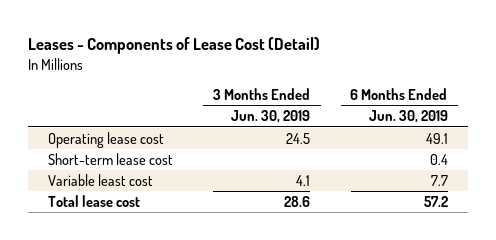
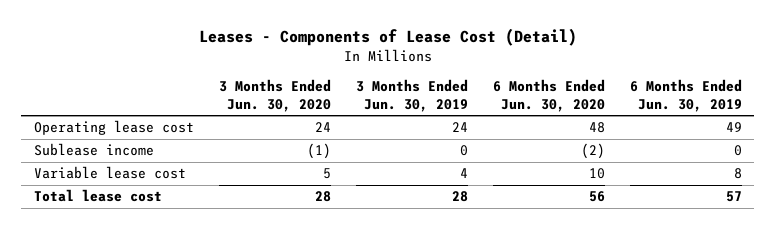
none -> [218,79,331,112] 3 Months Ended Jun. 30, 2020
none -> [492,79,605,112] 6 Months Ended Jun. 30, 2020
[48,152,174,165] Short-term lease cost -> none
[286,132,311,144] 24.5 -> [451,122,468,133] 24
[425,132,448,144] 49.1 -> [725,122,742,133] 49
none -> [33,143,154,157] Sublease income
[48,173,154,186] Variable least cost -> [33,166,186,180] Variable lease cost
[296,174,311,186] 4.1 -> [459,168,468,179] 4
[430,174,448,186] 7.7 -> [733,168,742,180] 8
[284,195,311,207] 28.6 -> [451,191,468,203] 28
[423,195,448,207] 57.2 -> [725,191,742,203] 57

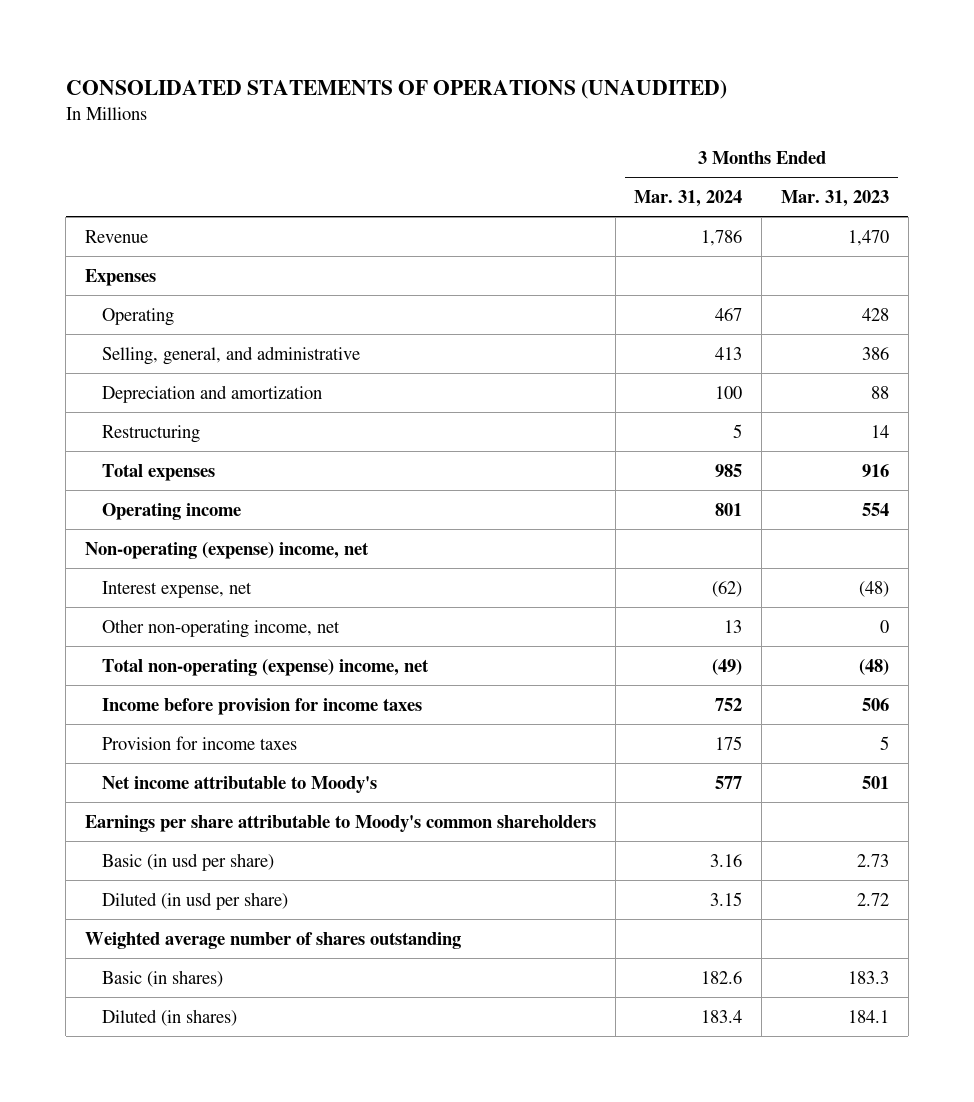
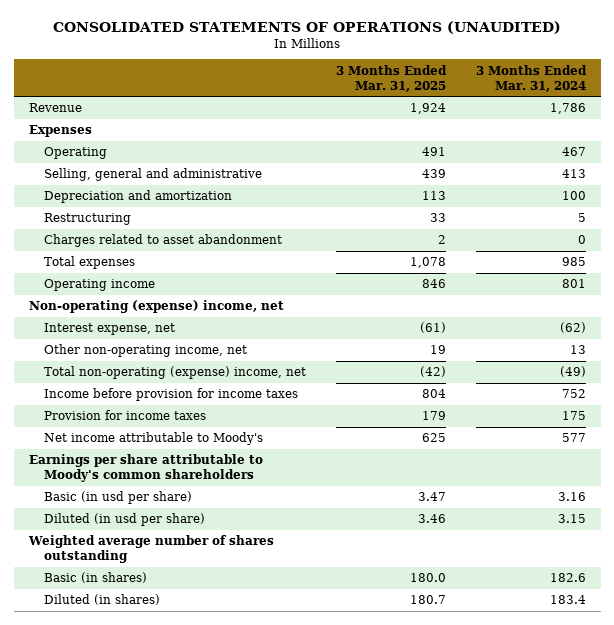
[780,189,889,207] Mar. 31, 2023 -> none
none -> [336,64,448,92] 3 Months Ended Mar. 31, 2025
[102,345,361,365] Selling, general, and administrative -> [44,168,263,182] Selling, general and administrative
none -> [44,234,283,248] Charges related to asset abandonment

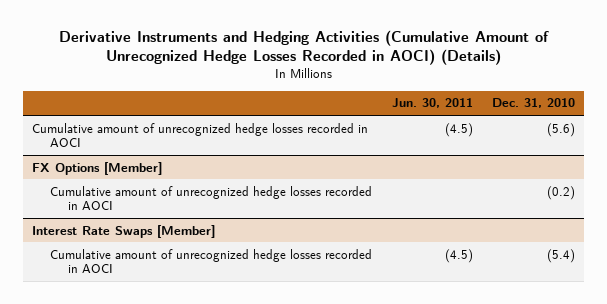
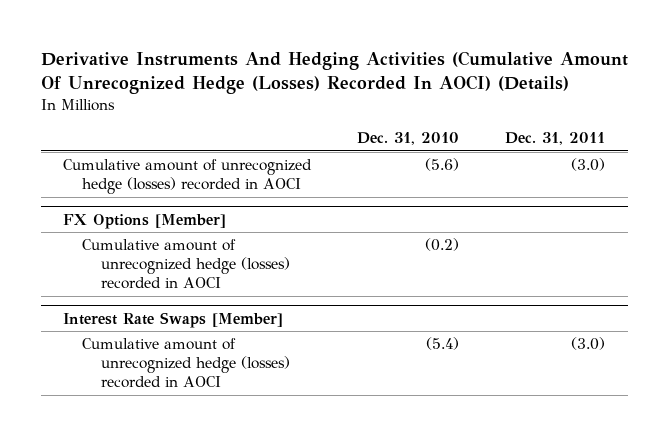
[58,29,549,66] Derivative Instruments and Hedging Activities (Cumulative Amount of Unrecognized Hedge Losses Recorded in AOCI) (Details) -> [40,50,628,94] Derivative Instruments And Hedging Activities (Cumulative Amount Of Unrecognized Hedge (Losses) Recorded In AOCI) (Details)
[391,98,473,109] Jun. 30, 2011 -> none
none -> [504,132,605,146] Dec. 31, 2011
[32,122,369,148] Cumulative amount of unrecognized hedge losses recorded in AOCI -> [63,159,313,195] Cumulative amount of unrecognized hedge (losses) recorded in AOCI
[50,185,373,211] Cumulative amount of unrecognized hedge losses recorded in AOCI -> [82,239,291,290] Cumulative amount of unrecognized hedge (losses) recorded in AOCI
[50,248,373,274] Cumulative amount of unrecognized hedge losses recorded in AOCI -> [82,338,291,389] Cumulative amount of unrecognized hedge (losses) recorded in AOCI

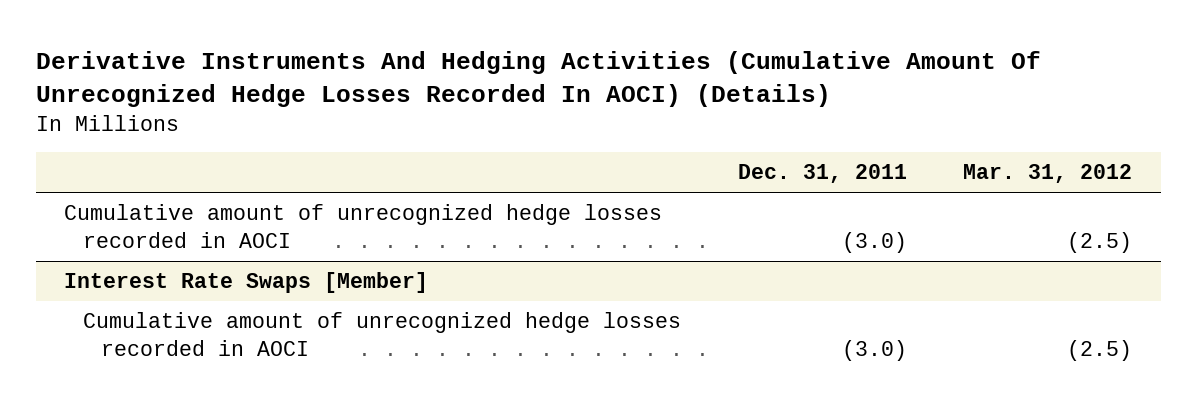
[40,50,628,94] Derivative Instruments And Hedging Activities (Cumulative Amount Of Unrecognized Hedge (Losses) Recorded In AOCI) (Details) -> [36,51,1042,108] Derivative Instruments And Hedging Activities (Cumulative Amount Of Unrecognized Hedge Losses Recorded In AOCI) (Details)
[357,132,460,146] Dec. 31, 2010 -> none
none -> [963,164,1133,184] Mar. 31, 2012
[63,213,227,229] FX Options [Member] -> none
[82,239,291,290] Cumulative amount of unrecognized hedge (losses) recorded in AOCI -> none
[63,159,313,195] Cumulative amount of unrecognized hedge (losses) recorded in AOCI -> [64,204,663,248] Cumulative amount of unrecognized hedge losses recorded in AOCI
[82,338,291,389] Cumulative amount of unrecognized hedge (losses) recorded in AOCI -> [82,312,681,356] Cumulative amount of unrecognized hedge losses recorded in AOCI

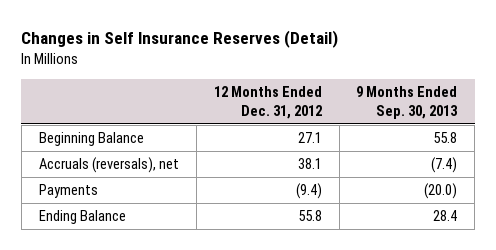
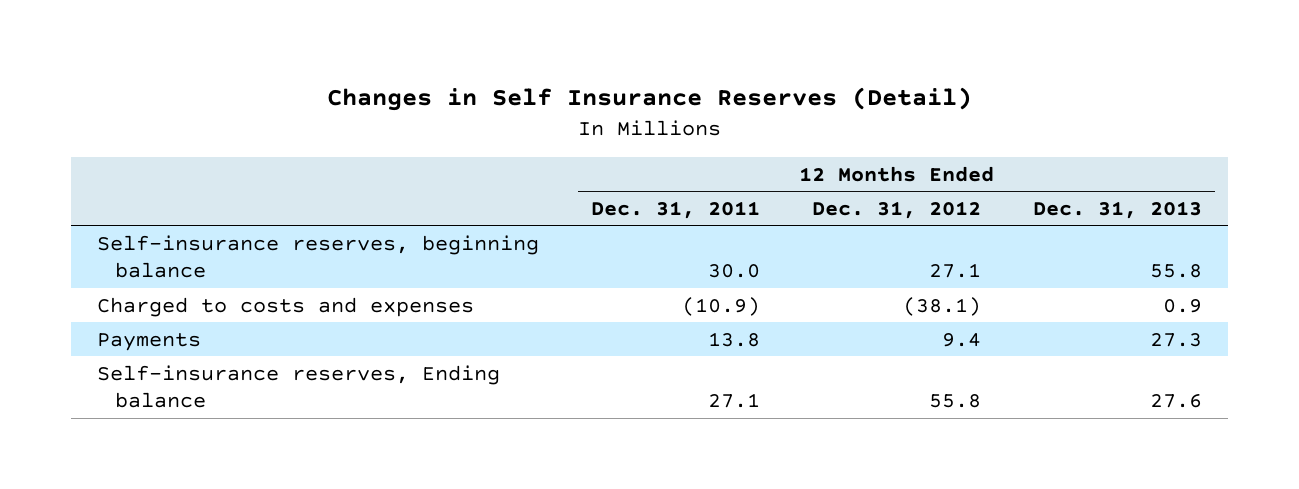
[356,86,459,119] 9 Months Ended Sep. 30, 2013 -> none
none -> [591,200,761,219] Dec. 31, 2011
none -> [1033,200,1203,219] Dec. 31, 2013
[38,157,179,174] Accruals (reversals), net -> none
[38,132,144,147] Beginning Balance -> [96,234,539,279] Self-insurance reserves, beginning balance
none -> [96,296,474,317] Charged to costs and expenses
[295,183,322,200] (9.4) -> [942,332,982,347] 9.4
[38,210,126,225] Ending Balance -> [96,364,500,409] Self-insurance reserves, Ending balance

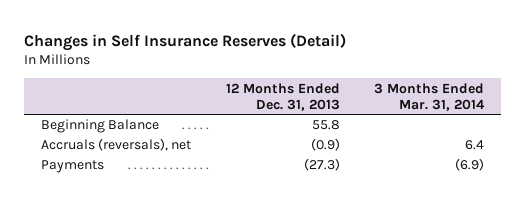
[591,200,761,219] Dec. 31, 2011 -> none
[812,200,982,219] Dec. 31, 2012 -> none
none -> [374,82,486,111] 3 Months Ended Mar. 31, 2014
[96,296,474,317] Charged to costs and expenses -> none
[96,364,500,409] Self-insurance reserves, Ending balance -> none
[96,234,539,279] Self-insurance reserves, beginning balance -> [41,119,160,134] Beginning Balance
none -> [41,138,192,152] Accruals (reversals), net
[1150,332,1203,347] 27.3 -> [303,158,340,172] (27.3)

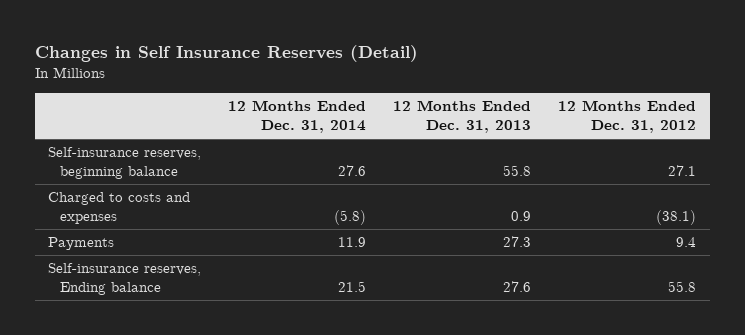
[374,82,486,111] 3 Months Ended Mar. 31, 2014 -> none
none -> [228,100,367,134] 12 Months Ended Dec. 31, 2014
none -> [558,100,697,134] 12 Months Ended Dec. 31, 2012
[41,138,192,152] Accruals (reversals), net -> none
[41,119,160,134] Beginning Balance -> [48,147,202,179] Self-insurance reserves, beginning balance
none -> [48,192,191,224] Charged to costs and expenses
[303,158,340,172] (27.3) -> [503,236,532,248] 27.3
none -> [48,263,202,295] Self-insurance reserves, Ending balance

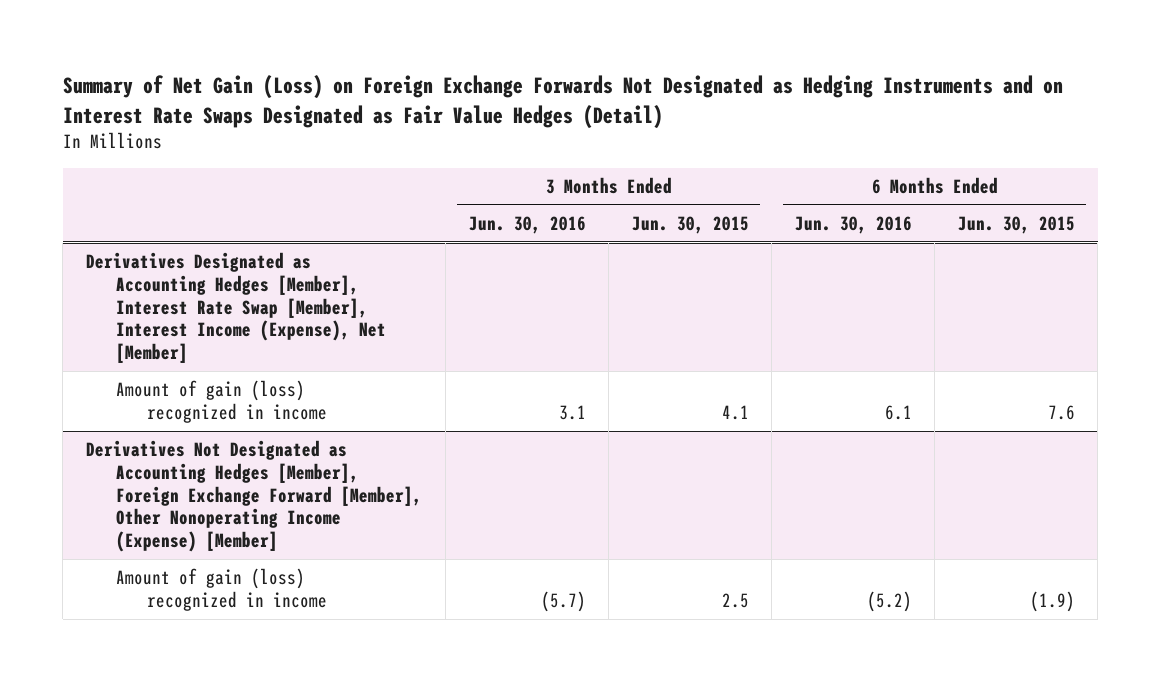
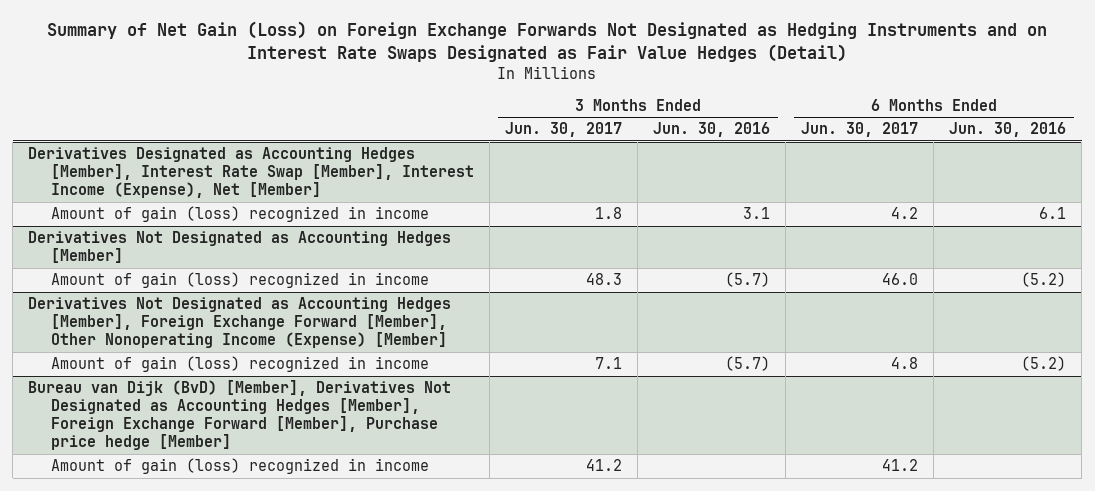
[631,215,749,234] Jun. 30, 2015 -> none
[957,215,1075,234] Jun. 30, 2015 -> none
none -> [505,122,623,138] Jun. 30, 2017
none -> [801,122,919,138] Jun. 30, 2017
none -> [28,231,452,264] Derivatives Not Designated as Accounting Hedges [Member]
none -> [51,272,430,289] Amount of gain (loss) recognized in income
none -> [28,380,452,451] Bureau van Dijk (BvD) [Member], Derivatives Not Designated as Accounting Hedges [Member], Foreign Exchange Forward [Member], Purchase price hedge [Member]
none -> [51,458,430,475] Amount of gain (loss) recognized in income

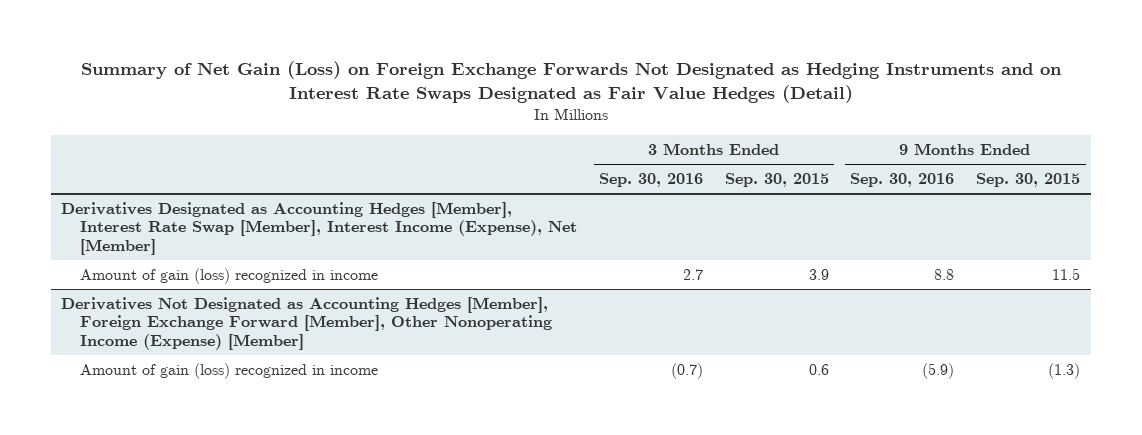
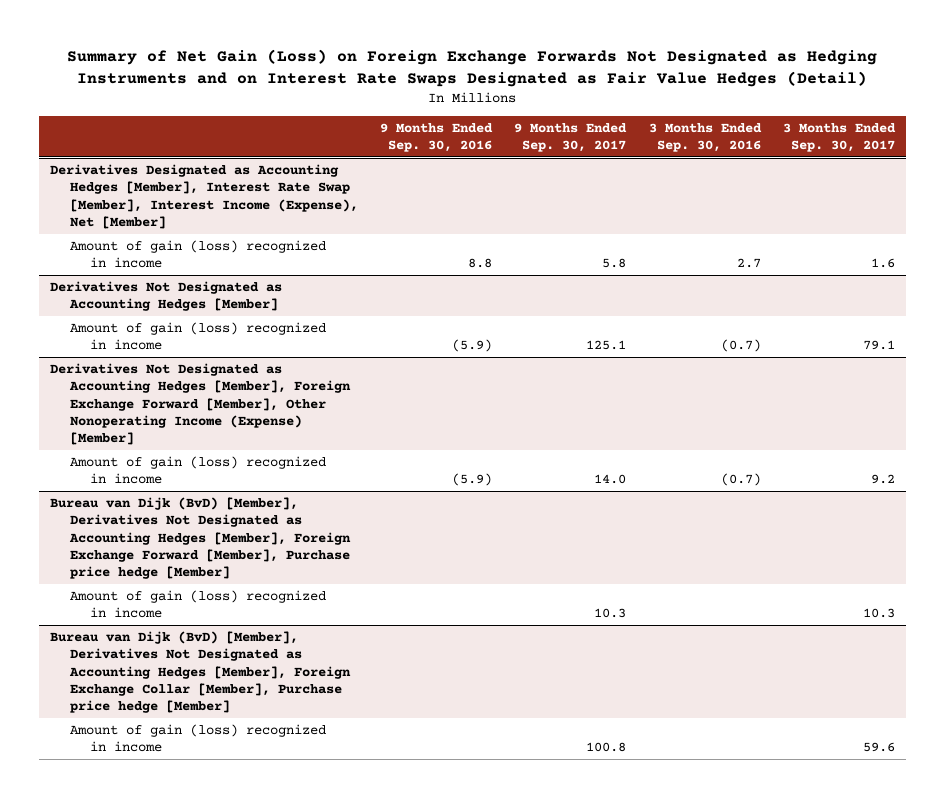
[724,173,829,188] Sep. 30, 2015 -> none
[976,173,1081,188] Sep. 30, 2015 -> none
none -> [514,122,628,153] 9 Months Ended Sep. 30, 2017
none -> [782,122,896,153] 3 Months Ended Sep. 30, 2017
none -> [49,280,282,312] Derivatives Not Designated as Accounting Hedges [Member]
none -> [69,321,326,351] Amount of gain (loss) recognized in income
none -> [49,496,351,580] Bureau van Dijk (BvD) [Member], Derivatives Not Designated as Accounting Hedges [Member], Foreign Exchange Forward [Member], Purchase price hedge [Member]
none -> [69,589,326,619] Amount of gain (loss) recognized in income
none -> [49,630,351,714] Bureau van Dijk (BvD) [Member], Derivatives Not Designated as Accounting Hedges [Member], Foreign Exchange Collar [Member], Purchase price hedge [Member]
none -> [69,723,326,753] Amount of gain (loss) recognized in income

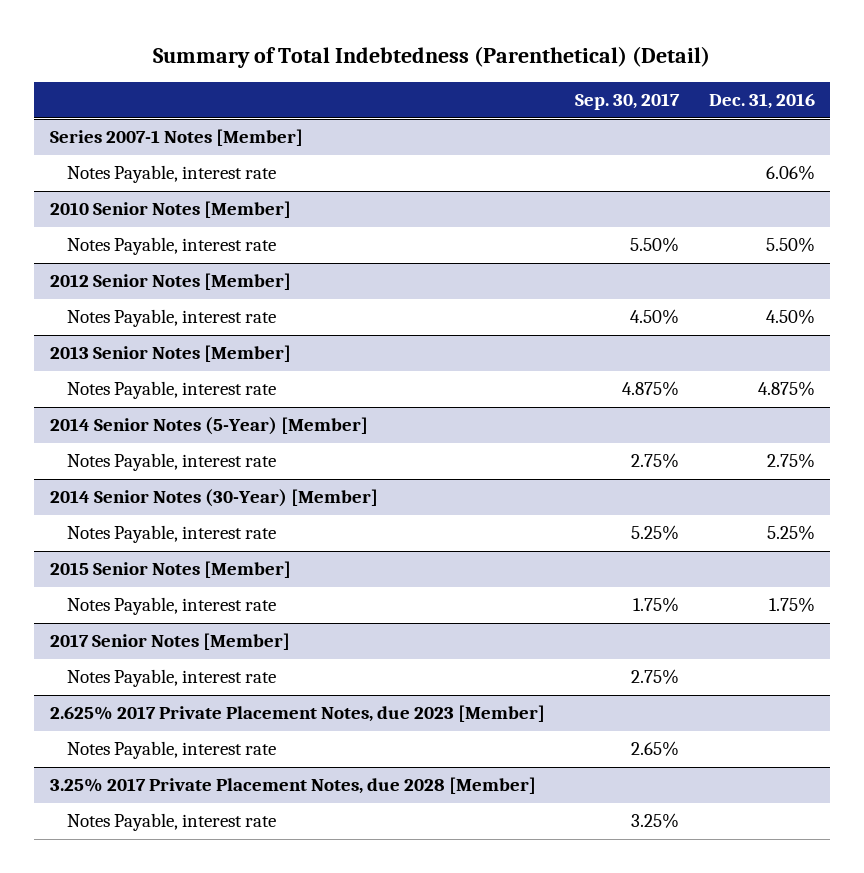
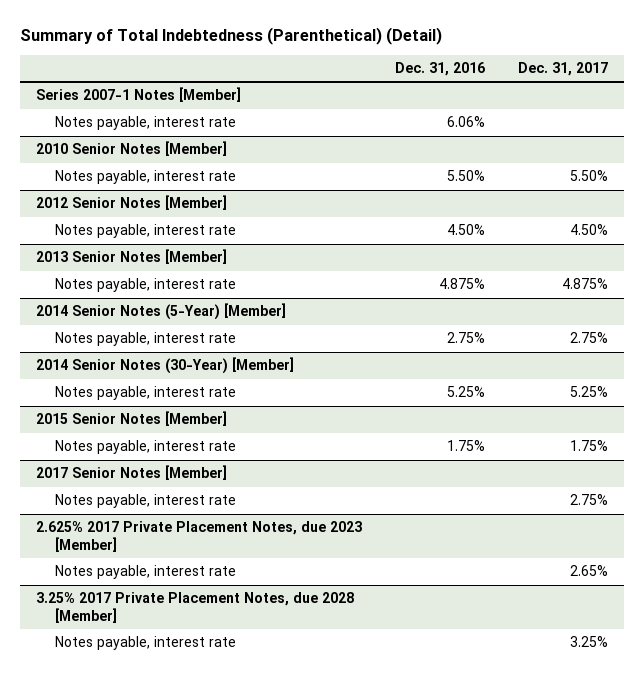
[574,93,680,111] Sep. 30, 2017 -> none
none -> [517,61,608,76] Dec. 31, 2017
[67,165,277,184] Notes Payable, interest rate -> [54,116,236,131] Notes payable, interest rate
[67,237,277,256] Notes Payable, interest rate -> [54,170,236,185] Notes payable, interest rate
[67,309,277,328] Notes Payable, interest rate -> [54,224,236,239] Notes payable, interest rate
[67,381,277,400] Notes Payable, interest rate -> [54,278,236,293] Notes payable, interest rate
[67,453,277,472] Notes Payable, interest rate -> [54,332,236,347] Notes payable, interest rate
[67,525,277,544] Notes Payable, interest rate -> [54,386,236,401] Notes payable, interest rate
[67,597,277,616] Notes Payable, interest rate -> [54,440,236,455] Notes payable, interest rate
[67,669,277,688] Notes Payable, interest rate -> [54,494,236,509] Notes payable, interest rate
[67,741,277,760] Notes Payable, interest rate -> [54,565,236,580] Notes payable, interest rate
[67,813,277,832] Notes Payable, interest rate -> [54,636,236,651] Notes payable, interest rate

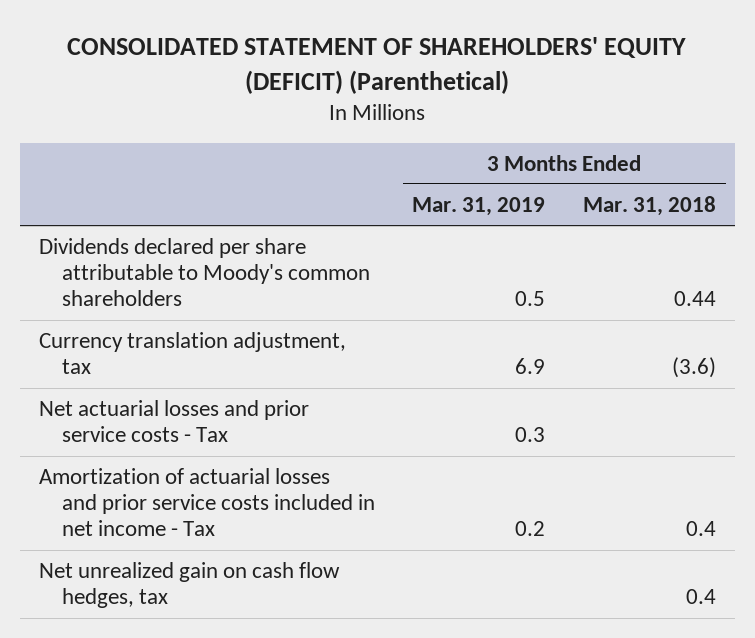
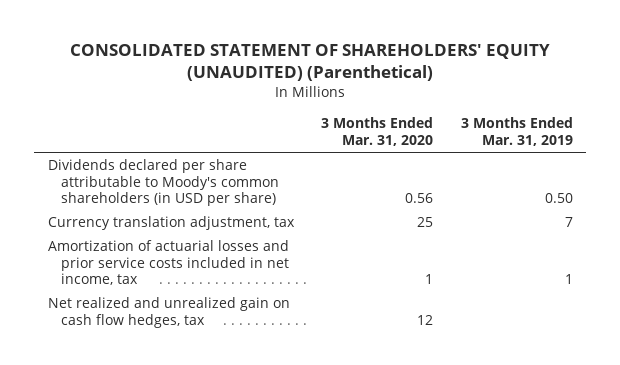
[67,36,687,94] CONSOLIDATED STATEMENT OF SHAREHOLDERS' EQUITY (DEFICIT) (Parenthetical) -> [70,44,551,82] CONSOLIDATED STATEMENT OF SHAREHOLDERS' EQUITY (UNAUDITED) (Parenthetical)
[583,195,717,216] Mar. 31, 2018 -> none
none -> [321,117,434,147] 3 Months Ended Mar. 31, 2020
[38,400,309,443] Net actuarial losses and prior service costs - Tax -> none
[38,238,370,307] Dividends declared per share attributable to Moody's common shareholders -> [47,158,280,207] Dividends declared per share attributable to Moody's common shareholders (in USD per share)
[515,291,546,307] 0.5 -> [544,193,573,204] 0.50
[515,358,546,375] 6.9 -> [564,216,573,227] 7
[38,468,375,537] Amortization of actuarial losses and prior service costs included in net income - Tax -> [47,239,290,286] Amortization of actuarial losses and prior service costs included in net income, tax
[515,521,546,537] 0.2 -> [564,274,573,285] 1
[38,562,340,609] Net unrealized gain on cash flow hedges, tax -> [47,296,290,328] Net realized and unrealized gain on cash flow hedges, tax

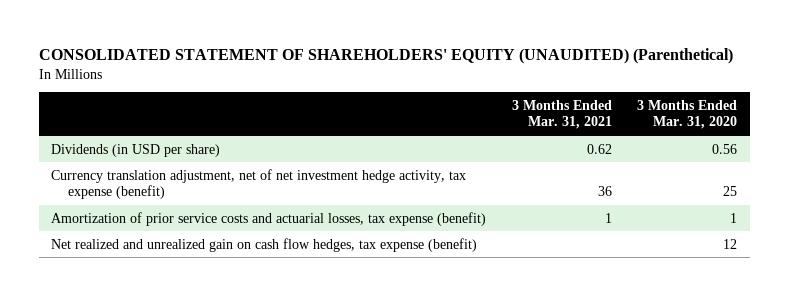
[460,117,573,147] 3 Months Ended Mar. 31, 2019 -> none
none -> [511,100,612,130] 3 Months Ended Mar. 31, 2021
[47,158,280,207] Dividends declared per share attributable to Moody's common shareholders (in USD per share) -> [51,143,221,157] Dividends (in USD per share)
[47,215,295,230] Currency translation adjustment, tax -> [51,168,467,200] Currency translation adjustment, net of net investment hedge activity, tax expense (benefit)
[47,239,290,286] Amortization of actuarial losses and prior service costs included in net income, tax -> [51,211,487,226] Amortization of prior service costs and actuarial losses, tax expense (benefit)
[47,296,290,328] Net realized and unrealized gain on cash flow hedges, tax -> [51,237,478,252] Net realized and unrealized gain on cash flow hedges, tax expense (benefit)

